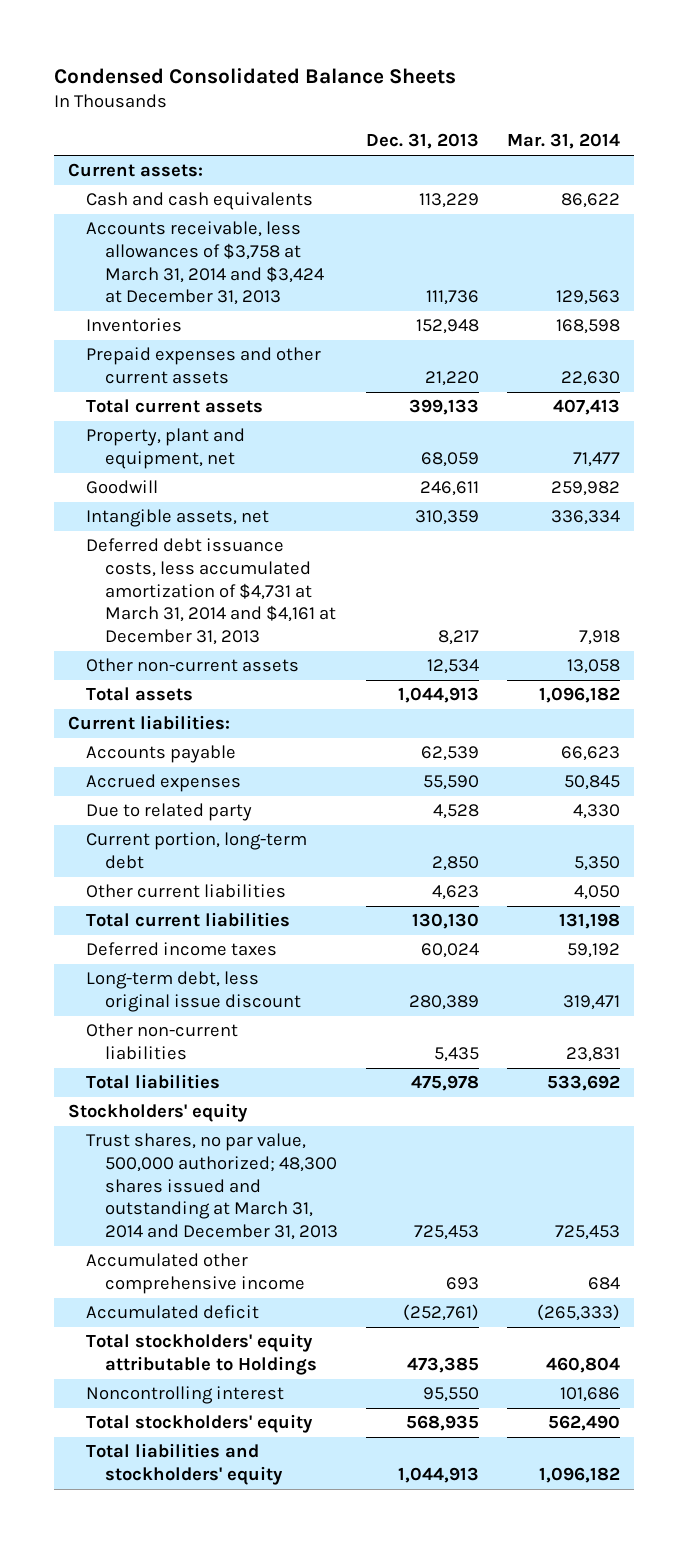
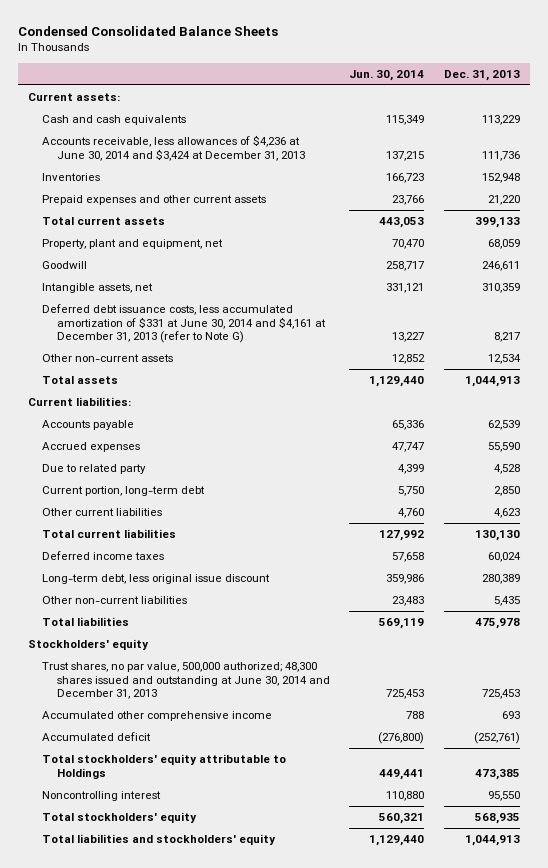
[507,133,621,150] Mar. 31, 2014 -> none
none -> [349,69,425,81] Jun. 30, 2014
[86,221,324,306] Accounts receivable, less allowances of $3,758 at March 31, 2014 and $3,424 at December 31, 2013 -> [42,135,305,161] Accounts receivable, less allowances of $4,236 at June 30, 2014 and $3,424 at December 31, 2013
[86,538,336,645] Deferred debt issuance costs, less accumulated amortization of $4,731 at March 31, 2014 and $4,161 at December 31, 2013 -> [42,304,326,344] Deferred debt issuance costs, less accumulated amortization of $331 at June 30, 2014 and $4,161 at December 31, 2013 (refer to Note G)
[86,1133,338,1240] Trust shares, no par value, 500,000 authorized; 48,300 shares issued and outstanding at March 31, 2014 and December 31, 2013 -> [42,662,330,700] Trust shares, no par value, 500,000 authorized; 48,300 shares issued and outstanding at June 30, 2014 and December 31, 2013

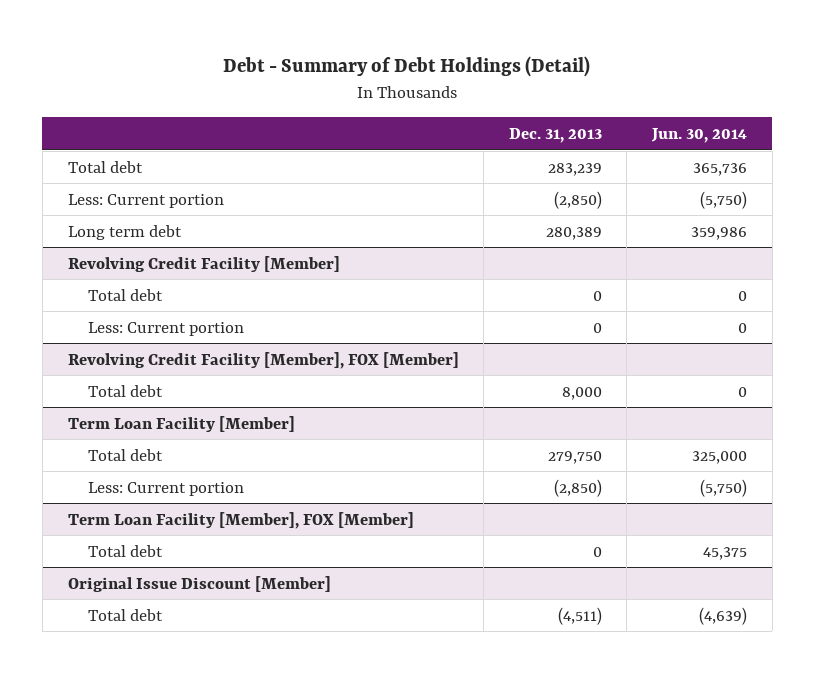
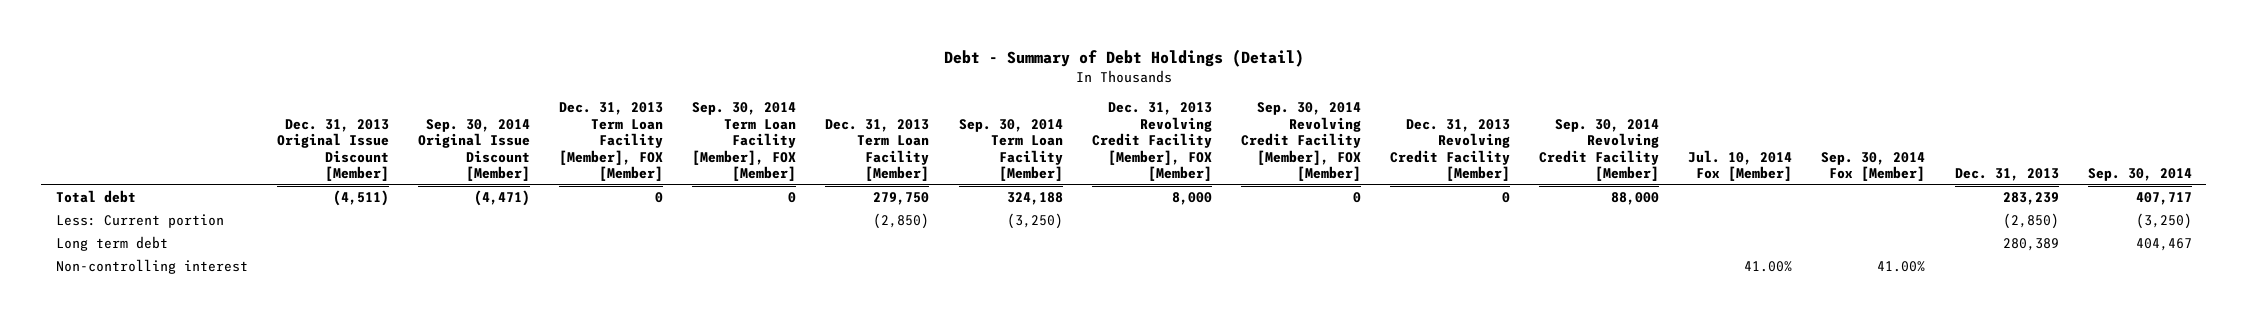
[650,127,747,143] Jun. 30, 2014 -> none
none -> [276,118,389,182] Dec. 31, 2013 Original Issue Discount [Member]
none -> [418,118,531,182] Sep. 30, 2014 Original Issue Discount [Member]
none -> [559,101,664,182] Dec. 31, 2013 Term Loan Facility [Member], FOX [Member]
none -> [692,101,797,182] Sep. 30, 2014 Term Loan Facility [Member], FOX [Member]
none -> [825,118,930,182] Dec. 31, 2013 Term Loan Facility [Member]
none -> [958,118,1063,182] Sep. 30, 2014 Term Loan Facility [Member]
none -> [1091,101,1212,182] Dec. 31, 2013 Revolving Credit Facility [Member], FOX [Member]
none -> [1240,101,1361,182] Sep. 30, 2014 Revolving Credit Facility [Member], FOX [Member]
none -> [1390,118,1511,182] Dec. 31, 2013 Revolving Credit Facility [Member]
none -> [1539,118,1660,182] Sep. 30, 2014 Revolving Credit Facility [Member]
none -> [1688,149,1793,182] Jul. 10, 2014 Fox [Member]
none -> [1821,151,1926,182] Sep. 30, 2014 Fox [Member]
none -> [2087,168,2192,182] Sep. 30, 2014
[67,255,340,272] Revolving Credit Facility [Member] -> none
[88,288,164,301] Total debt -> none
[88,321,245,336] Less: Current portion -> none
[67,351,459,369] Revolving Credit Facility [Member], FOX [Member] -> none
[88,384,164,397] Total debt -> none
[67,415,295,432] Term Loan Facility [Member] -> none
[88,448,164,461] Total debt -> none
[88,481,245,496] Less: Current portion -> none
[67,511,414,529] Term Loan Facility [Member], FOX [Member] -> none
[88,544,164,557] Total debt -> none
[67,575,331,592] Original Issue Discount [Member] -> none
[88,608,164,621] Total debt -> none
none -> [55,259,248,275] Non-controlling interest

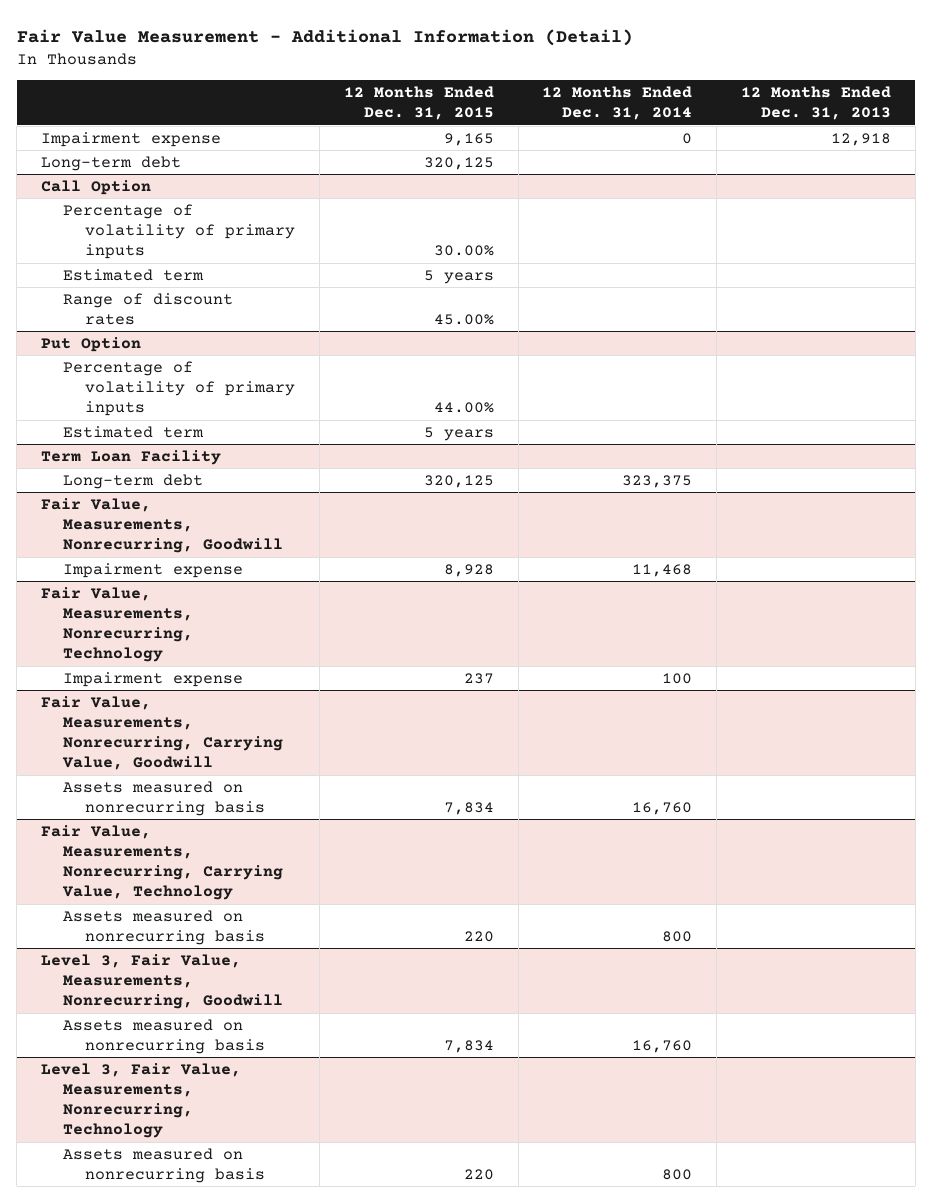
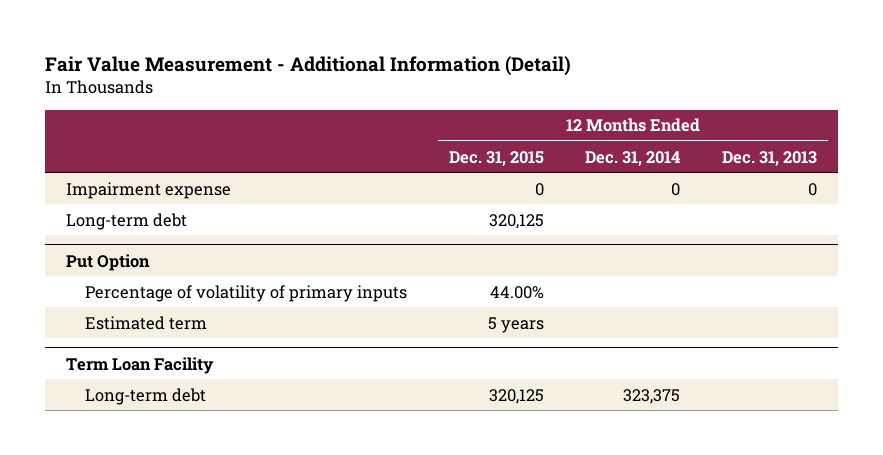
[443,132,494,146] 9,165 -> [534,182,544,196] 0
[830,132,891,146] 12,918 -> [808,182,818,196] 0
[40,179,151,195] Call Option -> none
[63,203,296,260] Percentage of volatility of primary inputs -> none
[63,268,205,281] Estimated term -> none
[63,292,234,325] Range of discount rates -> none
[40,497,284,554] Fair Value, Measurements, Nonrecurring, Goodwill -> none
[63,562,244,578] Impairment expense -> none
[40,586,194,663] Fair Value, Measurements, Nonrecurring, Technology -> none
[63,671,244,687] Impairment expense -> none
[40,695,284,771] Fair Value, Measurements, Nonrecurring, Carrying Value, Goodwill -> none
[63,780,266,816] Assets measured on nonrecurring basis -> none
[40,824,284,901] Fair Value, Measurements, Nonrecurring, Carrying Value, Technology -> none
[63,909,266,945] Assets measured on nonrecurring basis -> none
[40,953,284,1010] Level 3, Fair Value, Measurements, Nonrecurring, Goodwill -> none
[63,1018,266,1054] Assets measured on nonrecurring basis -> none
[40,1062,241,1139] Level 3, Fair Value, Measurements, Nonrecurring, Technology -> none
[63,1147,266,1183] Assets measured on nonrecurring basis -> none

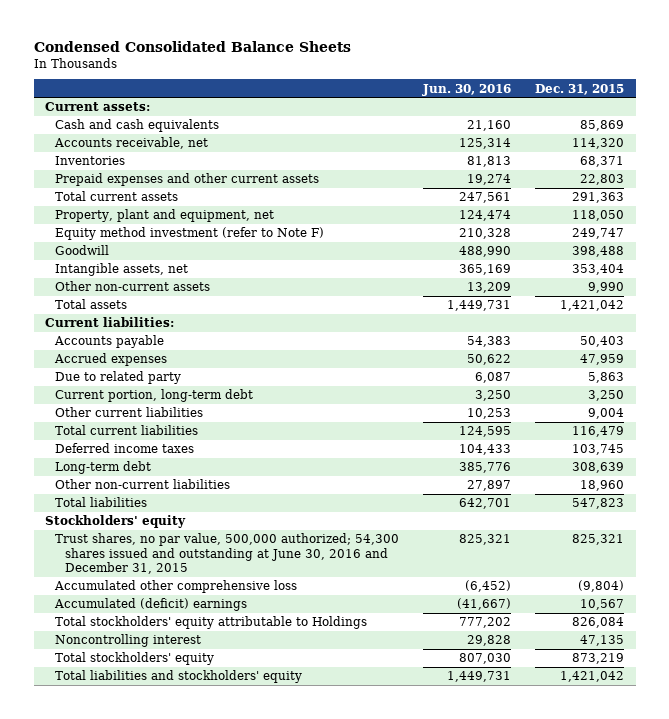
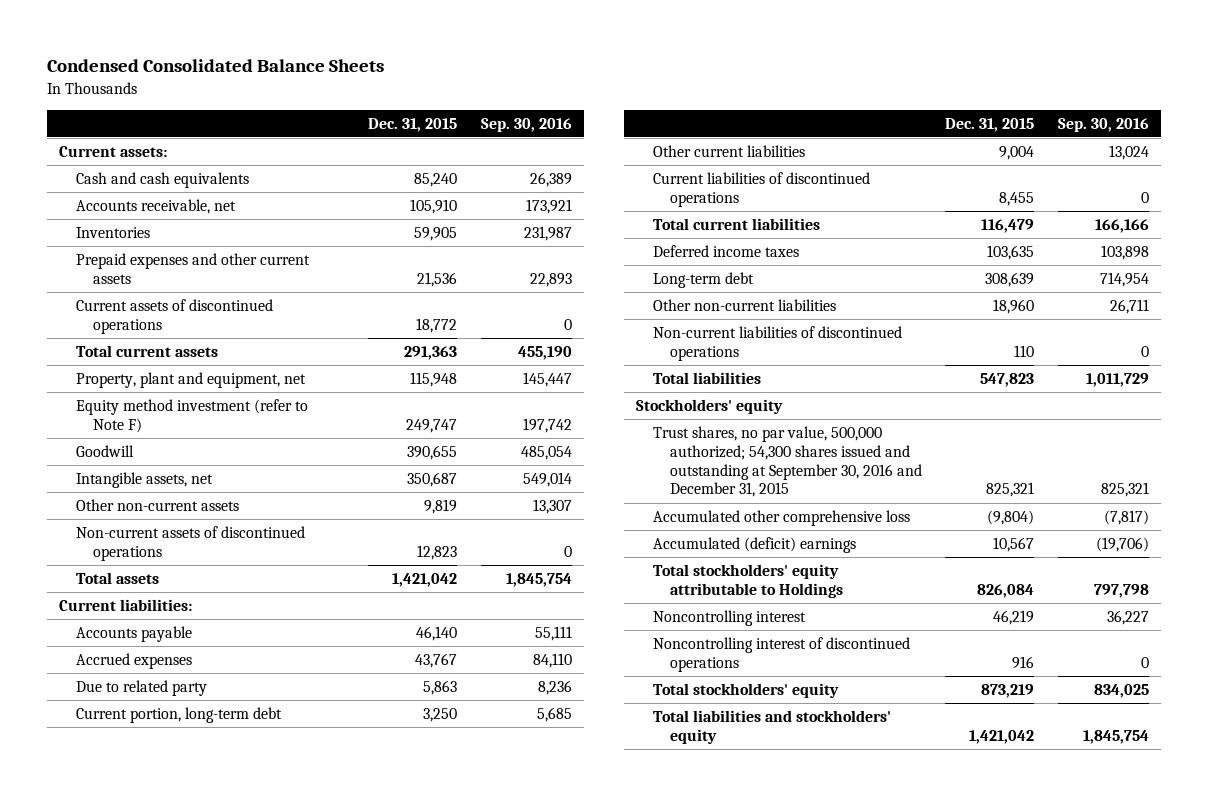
[422,83,512,96] Jun. 30, 2016 -> none
none -> [480,117,572,132] Sep. 30, 2016
[580,120,625,132] 85,869 -> [414,172,458,187] 85,240
[572,138,625,150] 114,320 -> [410,198,458,214] 105,910
[580,156,625,168] 68,371 -> [414,226,458,241] 59,905
[580,174,625,186] 22,803 -> [417,271,458,287] 21,536
none -> [75,298,273,334] Current assets of discontinued operations
[572,210,625,222] 118,050 -> [410,371,458,387] 115,948
[572,246,625,258] 398,488 -> [407,444,458,460] 390,655
[572,264,625,276] 353,404 -> [407,471,458,487] 350,687
[588,282,625,294] 9,990 -> [424,498,458,514] 9,819
none -> [75,525,305,561] Non-current assets of discontinued operations
[580,336,625,348] 50,403 -> [416,625,458,641] 46,140
[580,354,625,366] 47,959 -> [415,652,458,668] 43,767
none -> [652,171,870,207] Current liabilities of discontinued operations
[572,444,625,456] 103,745 -> [987,244,1035,260] 103,635
none -> [652,325,902,361] Non-current liabilities of discontinued operations
[55,533,400,574] Trust shares, no par value, 500,000 authorized; 54,300 shares issued and outstanding at June 30, 2016 and December 31, 2015 -> [652,425,922,498] Trust shares, no par value, 500,000 authorized; 54,300 shares issued and outstanding at September 30, 2016 and December 31, 2015
[580,635,625,647] 47,135 -> [993,609,1035,625] 46,219
none -> [652,636,910,672] Noncontrolling interest of discontinued operations

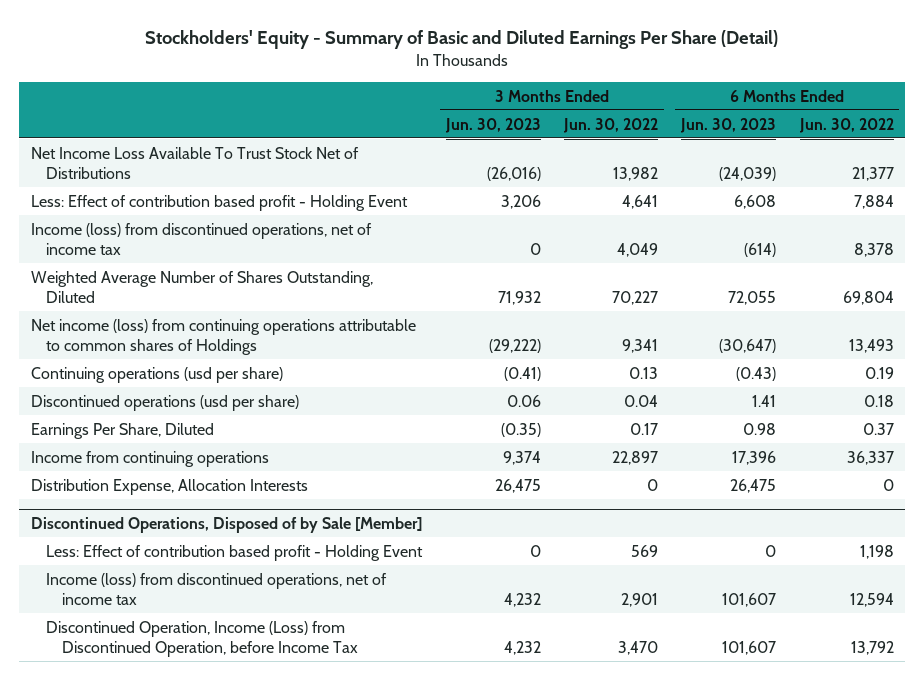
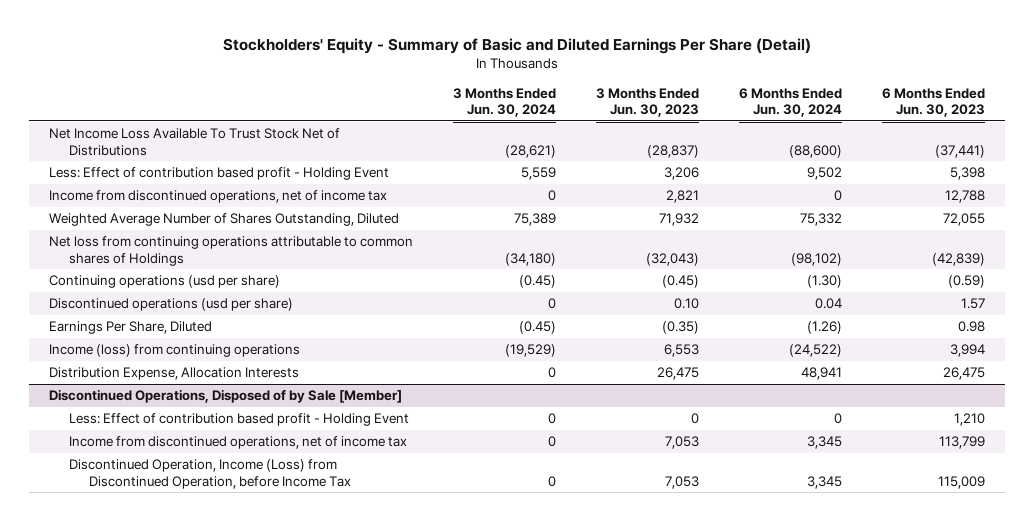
[563,117,659,133] Jun. 30, 2022 -> none
[798,117,894,133] Jun. 30, 2022 -> none
none -> [452,87,556,118] 3 Months Ended Jun. 30, 2024
none -> [738,87,842,118] 6 Months Ended Jun. 30, 2024
[486,166,541,181] (26,016) -> [646,144,699,158] (28,837)
[719,166,777,181] (24,039) -> [934,144,985,158] (37,441)
[734,194,777,209] 6,608 -> [949,167,985,181] 5,398
[30,222,372,255] Income (loss) from discontinued operations, net of income tax -> [48,190,387,204] Income from discontinued operations, net of income tax
[529,242,541,255] 0 -> [665,190,699,204] 2,821
[744,242,777,257] (614) -> [944,190,985,204] 12,788
[30,318,416,355] Net income (loss) from continuing operations attributable to common shares of Holdings -> [48,236,413,266] Net loss from continuing operations attributable to common shares of Holdings
[488,338,541,353] (29,222) -> [645,252,699,266] (32,043)
[719,338,777,353] (30,647) -> [931,252,985,266] (42,839)
[503,366,541,381] (0.41) -> [661,275,699,289] (0.45)
[736,366,777,381] (0.43) -> [947,275,985,289] (0.59)
[506,394,541,407] 0.06 -> [673,298,699,310] 0.10
[752,394,777,407] 1.41 -> [960,298,985,310] 1.57
[30,450,269,467] Income from continuing operations -> [48,344,300,358] Income (loss) from continuing operations
[502,450,541,465] 9,374 -> [663,344,699,358] 6,553
[732,450,777,465] 17,396 -> [949,344,985,358] 3,994
[765,544,777,557] 0 -> [953,413,985,427] 1,210
[46,572,388,605] Income (loss) from discontinued operations, net of income tax -> [68,436,407,450] Income from discontinued operations, net of income tax
[503,592,541,607] 4,232 -> [664,436,699,450] 7,053
[722,592,777,607] 101,607 -> [938,436,985,450] 113,799
[503,640,541,655] 4,232 -> [664,475,699,489] 7,053
[722,640,777,655] 101,607 -> [937,475,985,489] 115,009

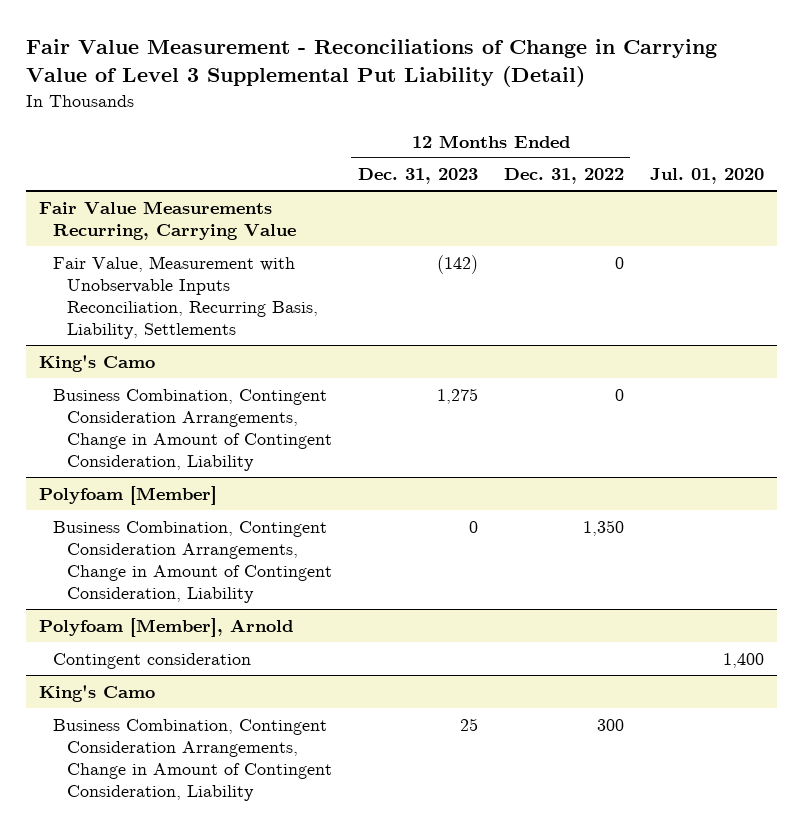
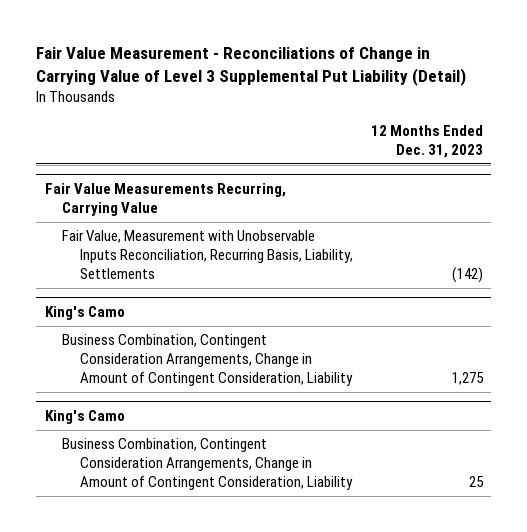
[503,168,624,185] Dec. 31, 2022 -> none
[649,168,764,185] Jul. 01, 2020 -> none
[39,485,218,505] Polyfoam [Member] -> none
[52,520,332,603] Business Combination, Contingent Consideration Arrangements, Change in Amount of Contingent Consideration, Liability -> none
[39,617,294,637] Polyfoam [Member], Arnold -> none
[52,652,251,669] Contingent consideration -> none

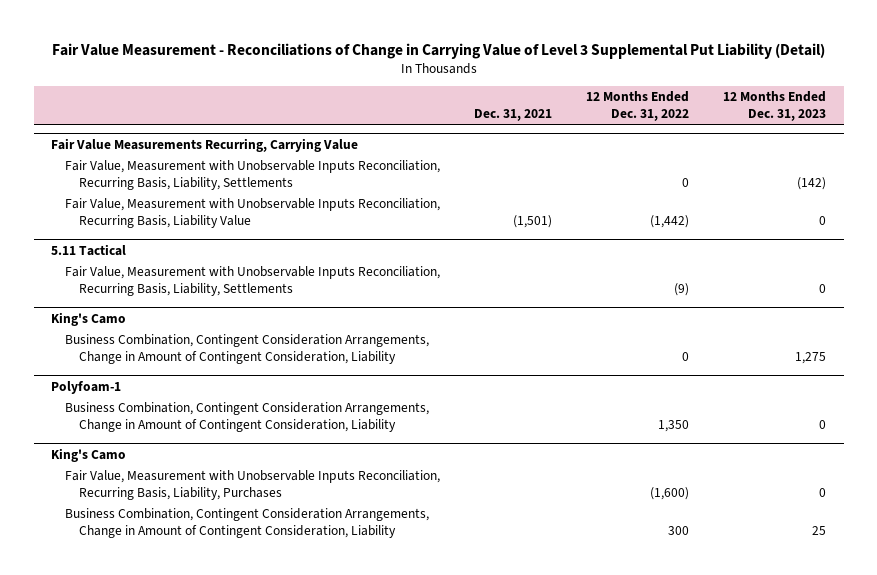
none -> [473,109,552,122] Dec. 31, 2021
none -> [586,91,690,122] 12 Months Ended Dec. 31, 2022
none -> [64,198,440,228] Fair Value, Measurement with Unobservable Inputs Reconciliation, Recurring Basis, Liability Value
none -> [50,243,126,256] 5.11 Tactical
none -> [64,266,440,296] Fair Value, Measurement with Unobservable Inputs Reconciliation, Recurring Basis, Liability, Settlements
none -> [50,380,121,394] Polyfoam-1
none -> [64,402,429,432] Business Combination, Contingent Consideration Arrangements, Change in Amount of Contingent Consideration, Liability
none -> [64,470,440,500] Fair Value, Measurement with Unobservable Inputs Reconciliation, Recurring Basis, Liability, Purchases

